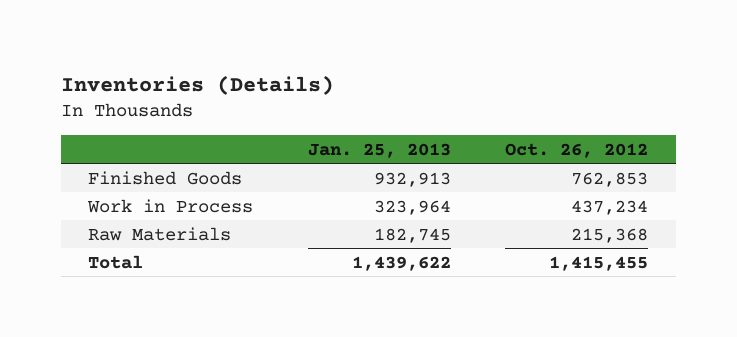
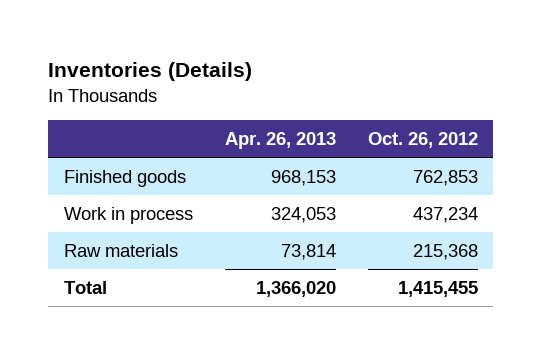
[307,142,451,158] Jan. 25, 2013 -> none
none -> [224,132,336,150] Apr. 26, 2013
[88,170,243,185] Finished Goods -> [64,169,187,187] Finished goods
[87,198,254,213] Work in Process -> [64,206,194,224] Work in process
[88,226,232,241] Raw Materials -> [64,243,179,257] Raw materials

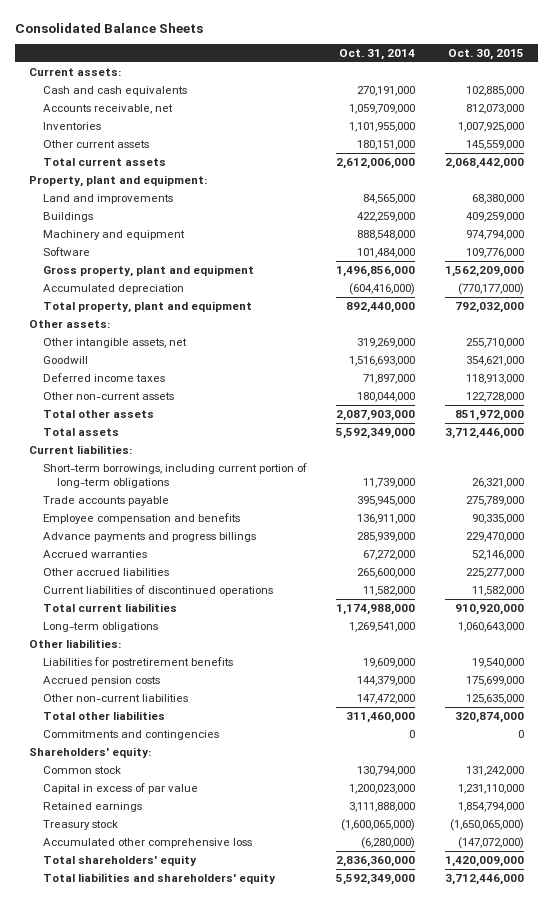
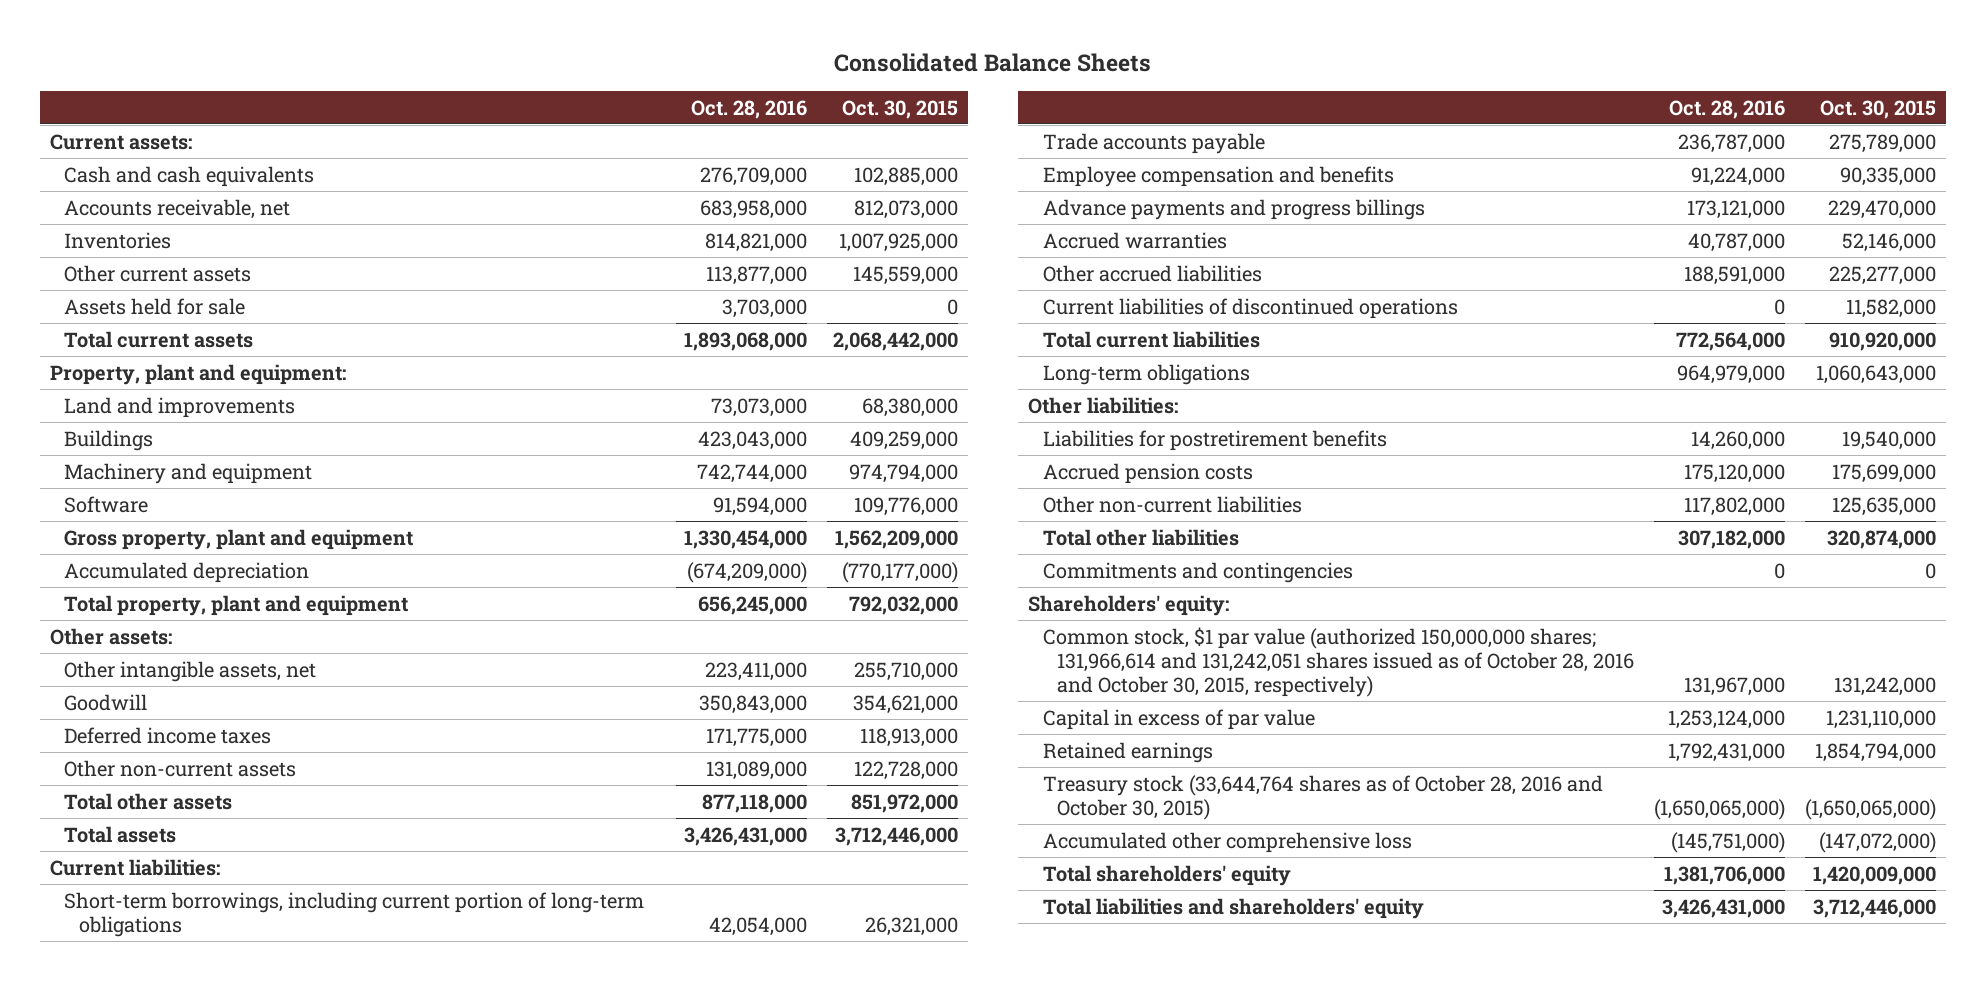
[339,49,416,61] Oct. 31, 2014 -> none
none -> [690,99,807,119] Oct. 28, 2016
none -> [64,297,246,315] Assets held for sale
[43,765,122,774] Common stock -> [1042,626,1635,697] Common stock, $1 par value (authorized 150,000,000 shares; 131,966,614 and 131,242,051 shares issued as of October 28, 2016 and October 30, 2015, respectively)
[43,819,119,830] Treasury stock -> [1042,774,1603,820] Treasury stock (33,644,764 shares as of October 28, 2016 and October 30, 2015)

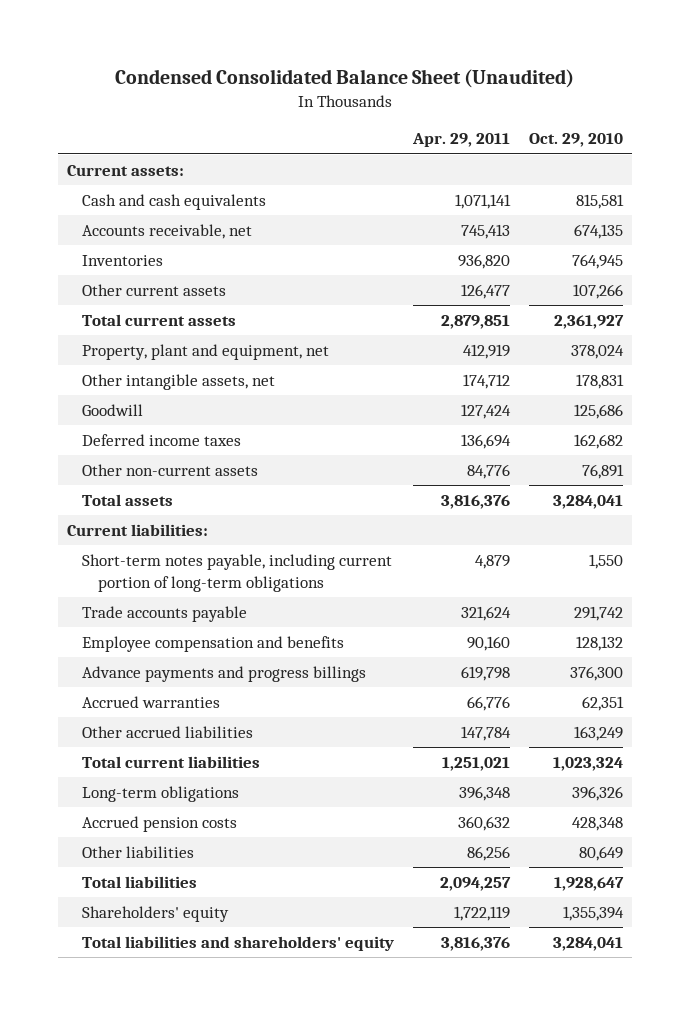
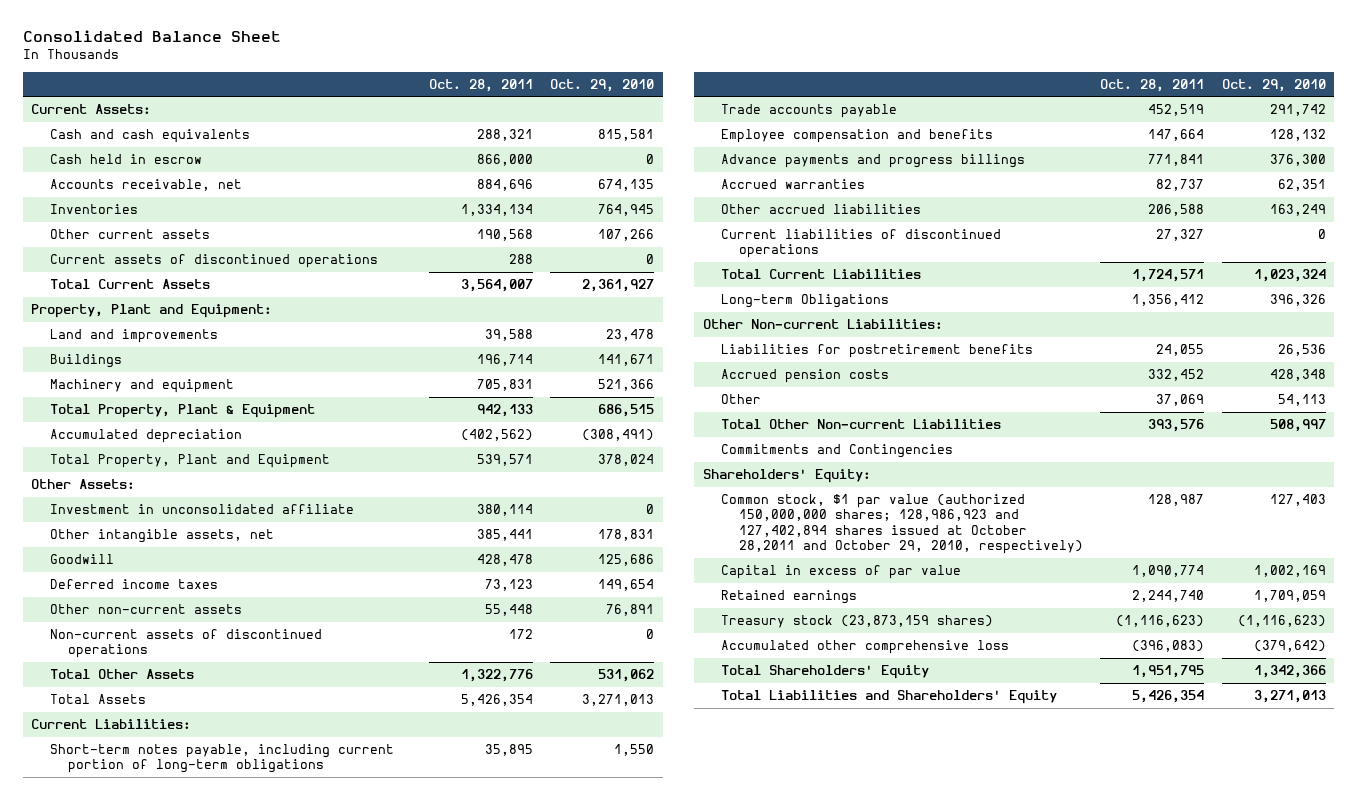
[115,68,575,88] Condensed Consolidated Balance Sheet (Unaudited) -> [22,30,281,43] Consolidated Balance Sheet
[412,133,511,148] Apr. 29, 2011 -> none
none -> [428,78,533,92] Oct. 28, 2011
[67,164,185,176] Current assets: -> [31,104,152,115] Current Assets:
none -> [49,154,202,165] Cash held in escrow
none -> [49,254,378,269] Current assets of discontinued operations
[82,313,237,326] Total current assets -> [49,279,210,290] Total Current Assets
none -> [31,304,273,319] Property, Plant and Equipment:
none -> [49,329,218,344] Land and improvements
none -> [49,354,122,369] Buildings
none -> [49,379,234,394] Machinery and equipment
none -> [49,404,315,419] Total Property, Plant & Equipment
none -> [49,429,242,444] Accumulated depreciation
[82,343,330,360] Property, plant and equipment, net -> [49,454,330,469] Total Property, Plant and Equipment
none -> [31,479,136,490] Other Assets:
none -> [49,504,354,515] Investment in unconsolidated affiliate
[574,433,624,449] 162,682 -> [598,579,655,592] 149,654
none -> [49,629,322,659] Non-current assets of discontinued operations
none -> [49,669,194,680] Total Other Assets
[82,493,174,506] Total assets -> [49,694,146,705] Total Assets
[553,494,624,509] 3,284,041 -> [582,694,655,707] 3,271,013
[67,523,209,536] Current liabilities: -> [31,719,192,730] Current Liabilities:
none -> [720,229,1001,259] Current liabilities of discontinued operations
[82,755,261,768] Total current liabilities -> [720,269,921,280] Total Current Liabilities
[82,785,240,802] Long-term obligations -> [720,294,889,309] Long-term Obligations
none -> [702,319,943,330] Other Non-current Liabilities:
none -> [720,344,1033,359] Liabilities for postretirement benefits
[82,845,195,858] Other liabilities -> [720,394,761,405] Other
[579,845,624,861] 80,649 -> [1277,394,1326,407] 54,113
[82,875,198,888] Total liabilities -> [720,419,1001,430] Total Other Non-current Liabilities
[554,876,625,891] 1,928,647 -> [1269,419,1326,433] 508,997
none -> [720,444,953,459] Commitments and Contingencies
none -> [702,469,871,484] Shareholders' Equity:
none -> [720,494,1083,555] Common stock, $1 par value (authorized 150,000,000 shares; 128,986,923 and 127,402,894 shares issued at October 28,2011 and October 29, 2010, respectively)
none -> [720,565,961,580] Capital in excess of par value
none -> [720,590,857,605] Retained earnings
none -> [720,615,993,629] Treasury stock (23,873,159 shares)
none -> [720,640,1009,655] Accumulated other comprehensive loss
[82,905,230,922] Shareholders' equity -> [720,665,929,680] Total Shareholders' Equity
[563,905,625,921] 1,355,394 -> [1253,665,1326,679] 1,342,366
[82,935,395,951] Total liabilities and shareholders' equity -> [720,690,1057,705] Total Liabilities and Shareholders' Equity
[553,936,624,951] 3,284,041 -> [1253,690,1326,704] 3,271,013

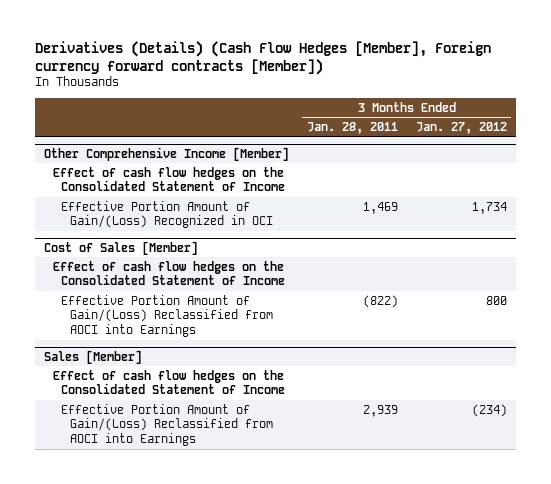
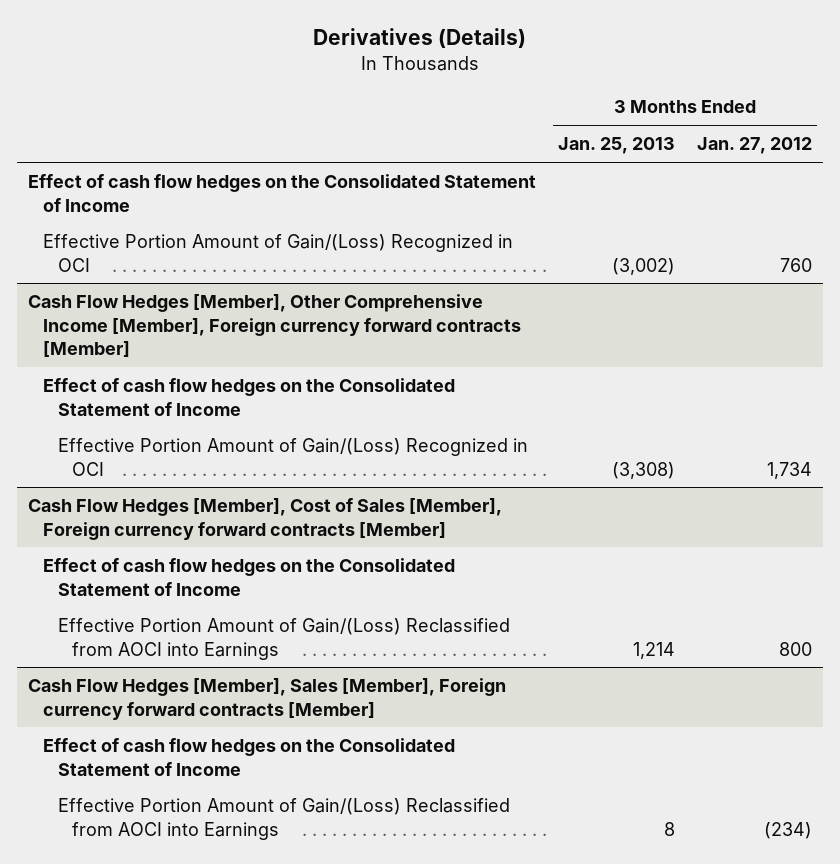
[35,40,492,75] Derivatives (Details) (Cash Flow Hedges [Member], Foreign currency forward contracts [Member]) -> [313,28,527,49] Derivatives (Details)
[306,121,398,134] Jan. 28, 2011 -> none
none -> [558,137,676,155] Jan. 25, 2013
[44,146,290,161] Other Comprehensive Income [Member] -> none
none -> [42,234,513,272] Effective Portion Amount of Gain/(Loss) Recognized in OCI
none -> [28,294,521,359] Cash Flow Hedges [Member], Other Comprehensive Income [Member], Foreign currency forward contracts [Member]
none -> [42,378,455,416] Effect of cash flow hedges on the Consolidated Statement of Income
[44,240,199,255] Cost of Sales [Member] -> none
none -> [28,498,503,540] Cash Flow Hedges [Member], Cost of Sales [Member], Foreign currency forward contracts [Member]
[44,349,143,364] Sales [Member] -> none
none -> [28,678,507,720] Cash Flow Hedges [Member], Sales [Member], Foreign currency forward contracts [Member]

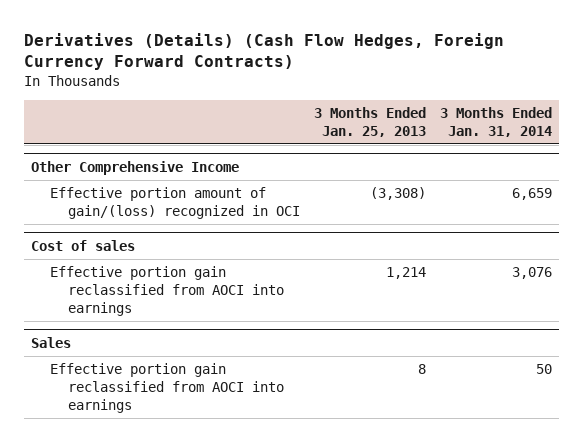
[313,28,527,49] Derivatives (Details) -> [24,32,505,71] Derivatives (Details) (Cash Flow Hedges, Foreign Currency Forward Contracts)
[696,137,812,155] Jan. 27, 2012 -> none
none -> [440,107,553,137] 3 Months Ended Jan. 31, 2014
[28,174,537,212] Effect of cash flow hedges on the Consolidated Statement of Income -> none
[28,294,521,359] Cash Flow Hedges [Member], Other Comprehensive Income [Member], Foreign currency forward contracts [Member] -> none
[42,378,455,416] Effect of cash flow hedges on the Consolidated Statement of Income -> none
[57,438,528,476] Effective Portion Amount of Gain/(Loss) Recognized in OCI -> none
[28,498,503,540] Cash Flow Hedges [Member], Cost of Sales [Member], Foreign currency forward contracts [Member] -> none
[42,558,455,596] Effect of cash flow hedges on the Consolidated Statement of Income -> none
[28,678,507,720] Cash Flow Hedges [Member], Sales [Member], Foreign currency forward contracts [Member] -> none
[42,738,455,776] Effect of cash flow hedges on the Consolidated Statement of Income -> none
none -> [31,161,240,176] Other Comprehensive Income
[42,234,513,272] Effective Portion Amount of Gain/(Loss) Recognized in OCI -> [49,187,301,219] Effective portion amount of gain/(loss) recognized in OCI
[612,257,676,275] (3,002) -> [370,187,427,201] (3,308)
none -> [31,240,136,252] Cost of sales
[57,618,510,660] Effective Portion Amount of Gain/(Loss) Reclassified from AOCI into Earnings -> [49,266,285,316] Effective portion gain reclassified from AOCI into earnings
none -> [31,337,72,349] Sales
[57,798,510,840] Effective Portion Amount of Gain/(Loss) Reclassified from AOCI into Earnings -> [49,363,285,413] Effective portion gain reclassified from AOCI into earnings

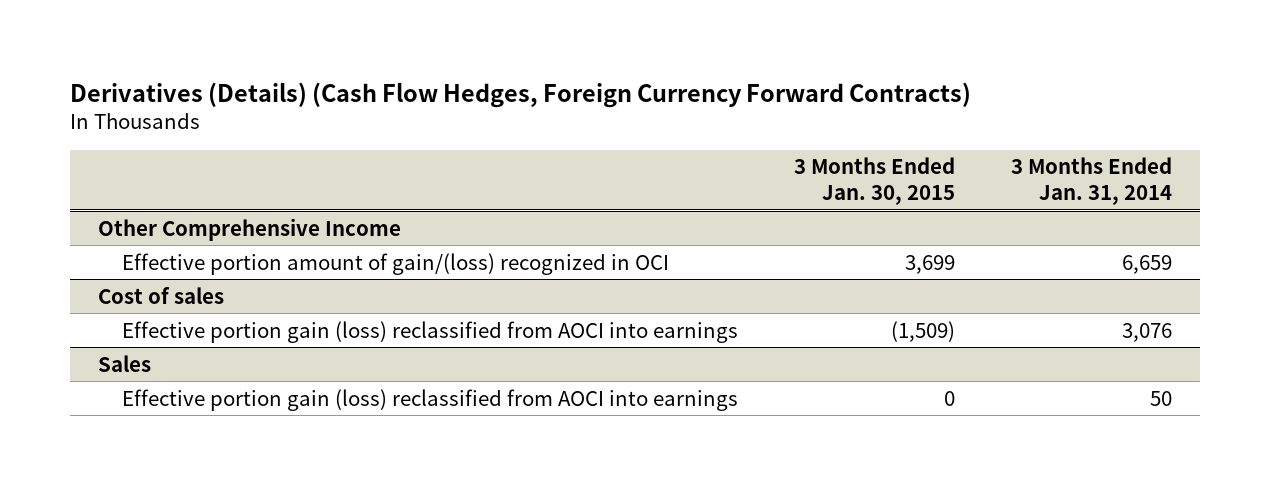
[314,107,427,137] 3 Months Ended Jan. 25, 2013 -> none
none -> [794,157,956,206] 3 Months Ended Jan. 30, 2015
[49,266,285,316] Effective portion gain reclassified from AOCI into earnings -> [121,320,738,343] Effective portion gain (loss) reclassified from AOCI into earnings
[49,363,285,413] Effective portion gain reclassified from AOCI into earnings -> [121,388,738,411] Effective portion gain (loss) reclassified from AOCI into earnings

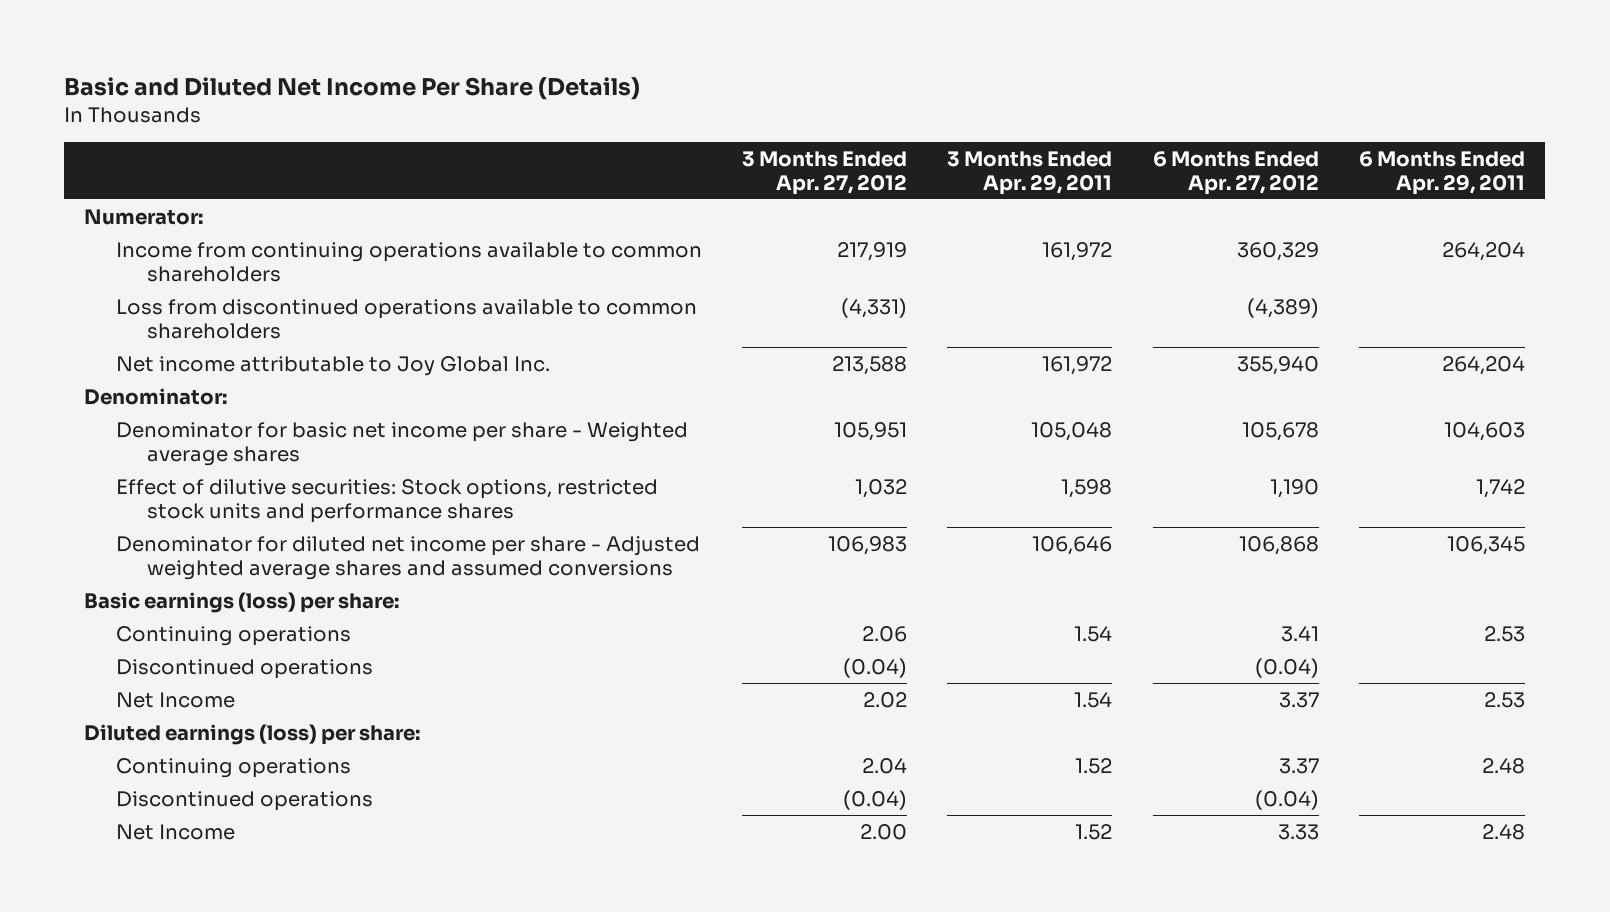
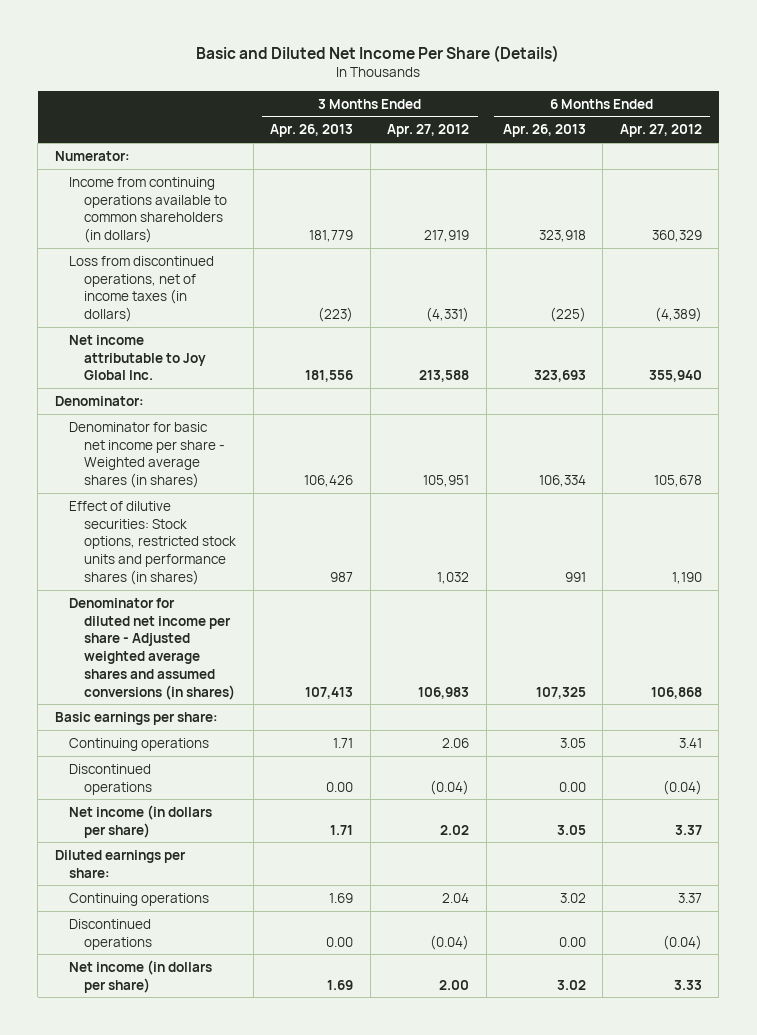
[947,150,1113,195] 3 Months Ended Apr. 29, 2011 -> none
[1359,150,1526,195] 6 Months Ended Apr. 29, 2011 -> none
none -> [270,124,354,138] Apr. 26, 2013
none -> [502,124,586,138] Apr. 26, 2013
[115,241,702,282] Income from continuing operations available to common shareholders -> [69,176,228,244] Income from continuing operations available to common shareholders (in dollars)
[115,298,697,339] Loss from discontinued operations available to common shareholders -> [69,255,215,323] Loss from discontinued operations, net of income taxes (in dollars)
[115,421,688,466] Denominator for basic net income per share - Weighted average shares -> [69,421,226,489] Denominator for basic net income per share - Weighted average shares (in shares)
[115,478,658,523] Effect of dilutive securities: Stock options, restricted stock units and performance shares -> [69,500,237,585] Effect of dilutive securities: Stock options, restricted stock units and performance shares (in shares)
[115,535,700,580] Denominator for diluted net income per share - Adjusted weighted average shares and assumed conversions -> [69,597,236,700] Denominator for diluted net income per share - Adjusted weighted average shares and assumed conversions (in shares)
[84,591,400,613] Basic earnings (loss) per share: -> [54,711,218,725] Basic earnings per share:
[115,691,235,708] Net Income -> [69,804,213,838] Net income (in dollars per share)
[84,723,421,745] Diluted earnings (loss) per share: -> [54,849,186,878] Diluted earnings per share:
[115,823,235,840] Net Income -> [69,959,213,993] Net income (in dollars per share)

